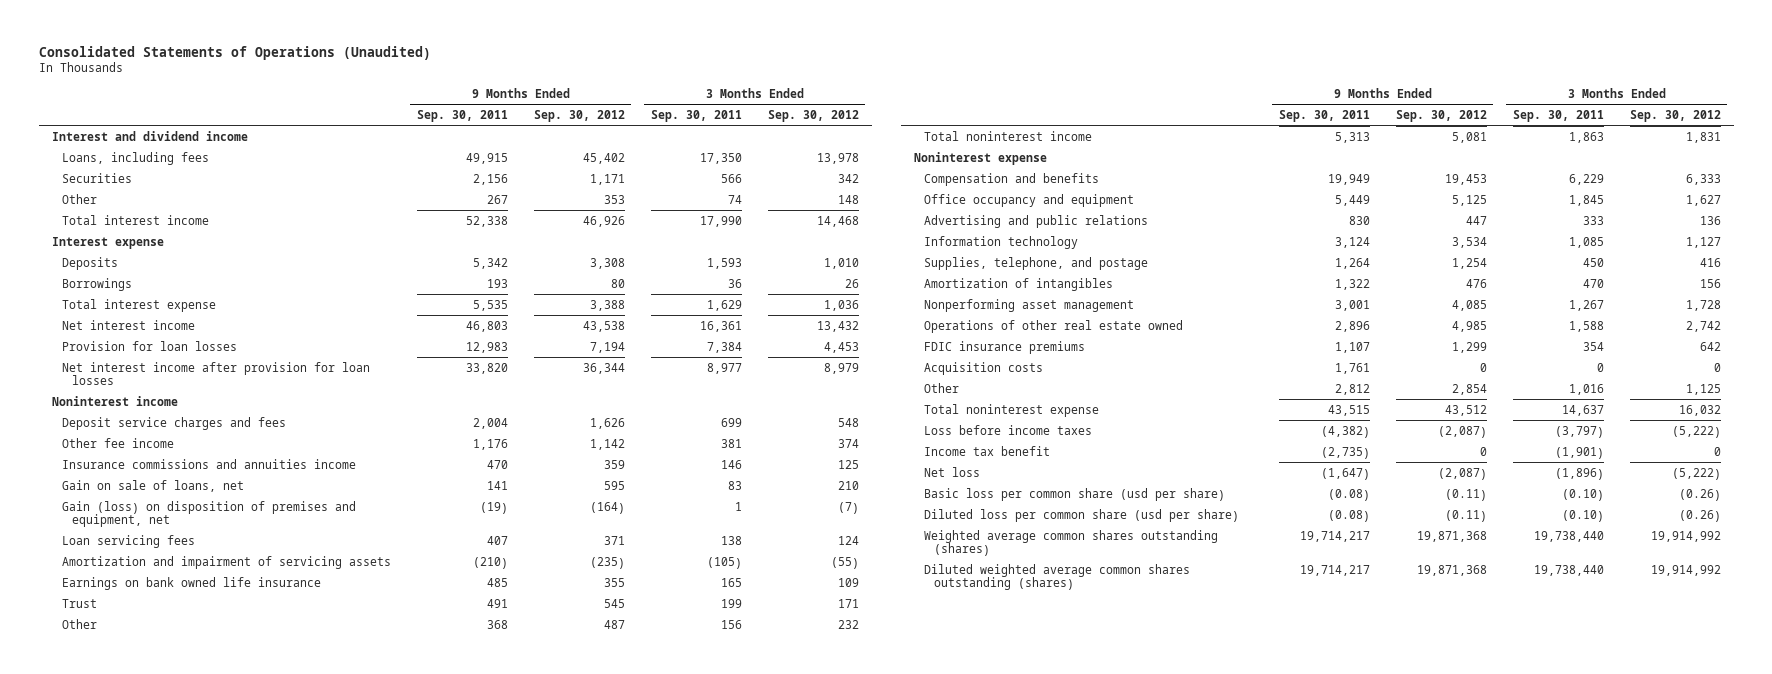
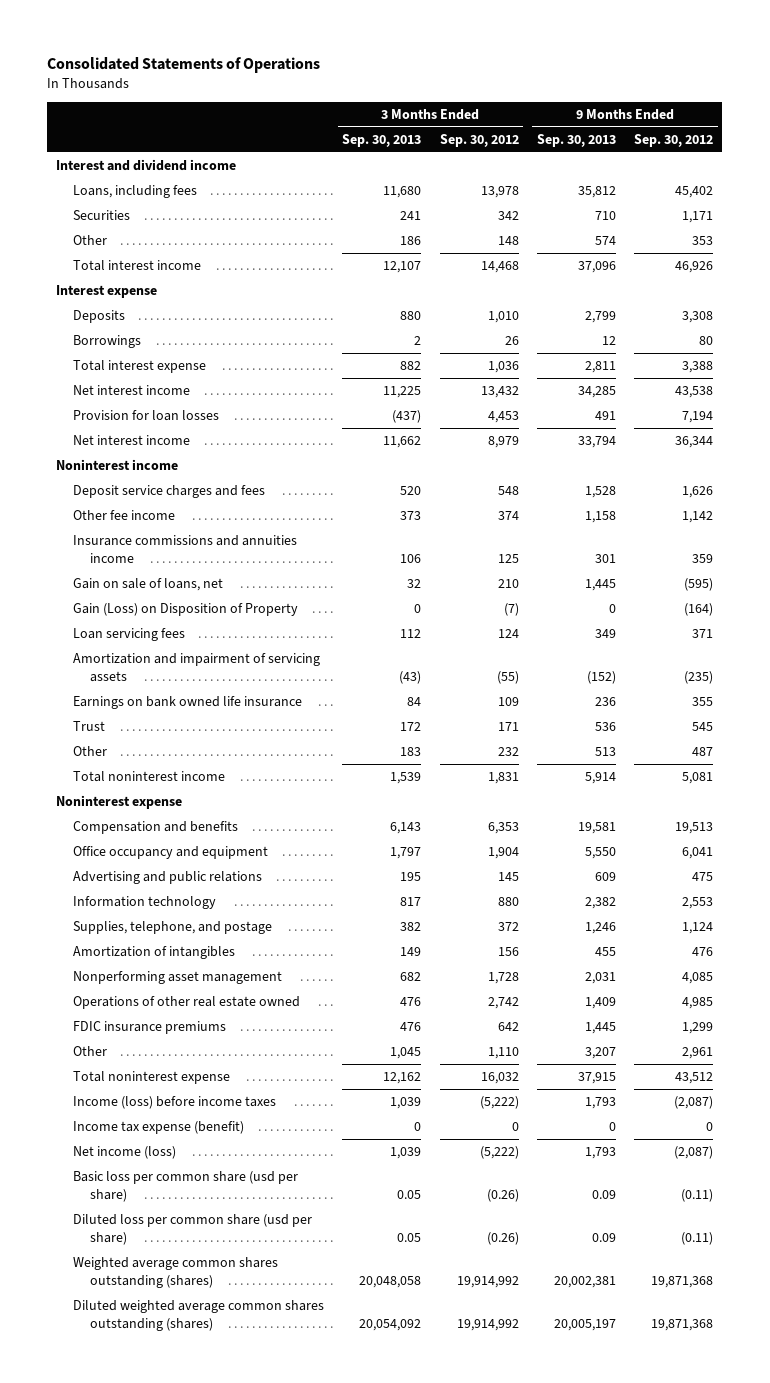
[38,45,431,60] Consolidated Statements of Operations (Unaudited) -> [47,56,321,73] Consolidated Statements of Operations
[416,109,508,122] Sep. 30, 2011 -> none
[650,109,742,122] Sep. 30, 2011 -> none
none -> [342,133,422,147] Sep. 30, 2013
none -> [536,133,616,147] Sep. 30, 2013
[61,361,370,385] Net interest income after provision for loan losses -> [72,435,190,446] Net interest income
[603,480,625,490] 595 -> [684,578,714,592] (595)
[61,500,356,527] Gain (loss) on disposition of premises and equipment, net -> [72,603,298,617] Gain (Loss) on Disposition of Property
[1444,173,1487,185] 19,453 -> [675,822,714,835] 19,513
[1685,173,1721,185] 6,333 -> [487,822,519,835] 6,353
[1451,194,1487,206] 5,125 -> [682,847,714,860] 6,041
[1685,194,1721,206] 1,627 -> [487,847,519,860] 1,904
[1465,215,1487,225] 447 -> [692,872,714,882] 475
[1699,215,1721,225] 136 -> [497,872,519,882] 145
[1451,236,1487,248] 3,534 -> [682,897,714,910] 2,553
[1685,236,1721,248] 1,127 -> [497,897,519,907] 880
[1451,257,1487,269] 1,254 -> [682,922,714,935] 1,124
[1699,257,1721,267] 416 -> [497,922,519,932] 372
[923,361,1043,375] Acquisition costs -> none
[1451,383,1487,395] 2,854 -> [682,1047,714,1060] 2,961
[1685,383,1721,395] 1,125 -> [487,1047,519,1060] 1,110
[923,424,1092,435] Loss before income taxes -> [72,1096,276,1110] Income (loss) before income taxes
[923,445,1050,456] Income tax benefit -> [72,1121,244,1135] Income tax expense (benefit)
[923,466,980,477] Net loss -> [72,1146,176,1160] Net income (loss)

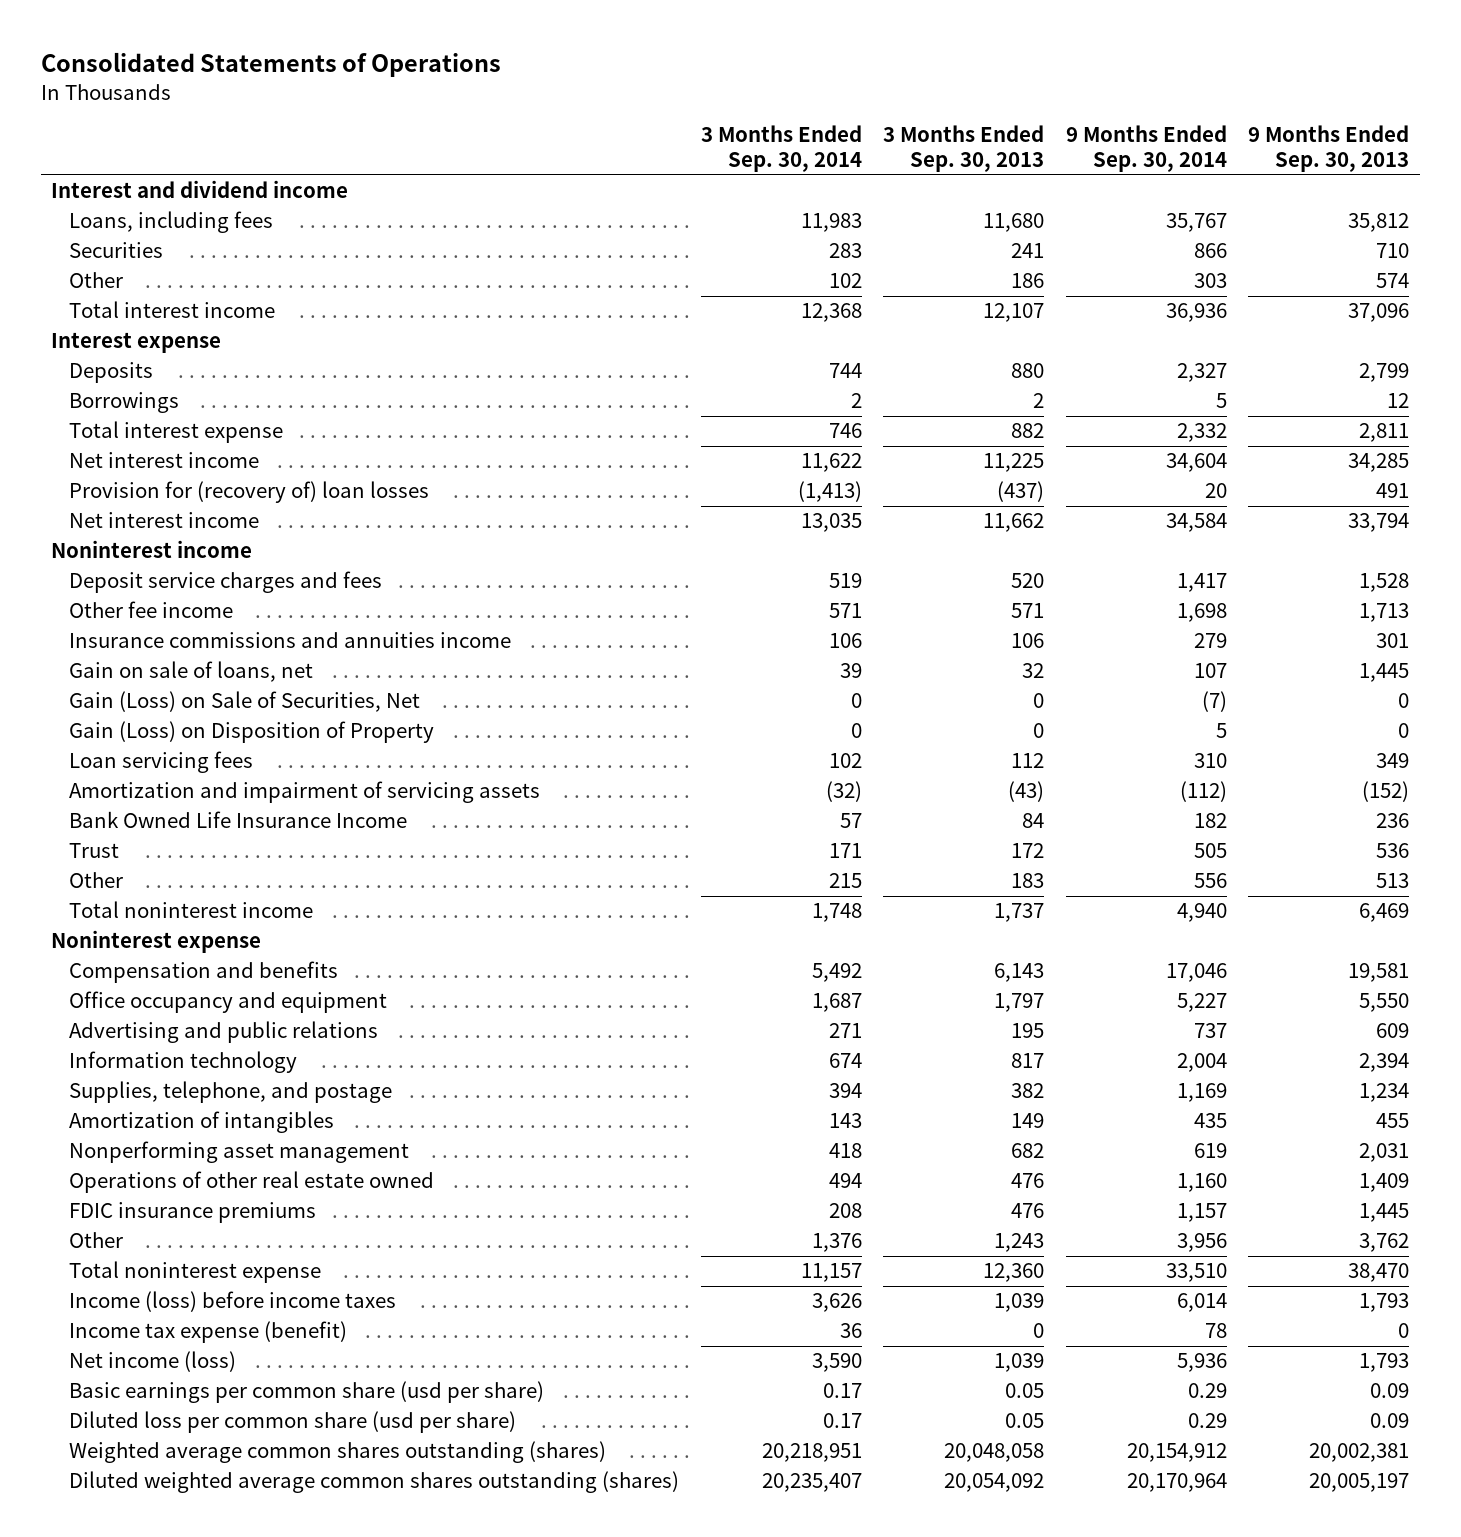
[439,133,519,147] Sep. 30, 2012 -> none
[634,133,714,147] Sep. 30, 2012 -> none
none -> [700,125,862,172] 3 Months Ended Sep. 30, 2014
none -> [1065,125,1227,172] 9 Months Ended Sep. 30, 2014
[72,410,219,422] Provision for loan losses -> [69,481,430,504] Provision for (recovery of) loan losses
[400,511,422,521] 373 -> [1011,603,1045,619] 571
[584,511,616,524] 1,158 -> [1359,603,1410,623] 1,713
none -> [69,691,421,713] Gain (Loss) on Sale of Securities, Net
[72,696,302,710] Earnings on bank owned life insurance -> [69,811,408,829] Bank Owned Life Insurance Income
[390,772,422,785] 1,539 -> [994,903,1045,923] 1,737
[584,772,616,785] 5,914 -> [1359,903,1410,923] 6,469
[584,897,616,910] 2,382 -> [1359,1053,1410,1073] 2,394
[584,922,616,935] 1,246 -> [1359,1083,1410,1103] 1,234
[390,1047,422,1060] 1,045 -> [994,1233,1045,1253] 1,243
[584,1047,616,1060] 3,207 -> [1359,1233,1410,1253] 3,762
[383,1072,422,1085] 12,162 -> [983,1263,1045,1283] 12,360
[577,1072,616,1085] 37,915 -> [1348,1263,1410,1283] 38,470
[72,1171,298,1203] Basic loss per common share (usd per share) -> [69,1381,545,1404] Basic earnings per common share (usd per share)

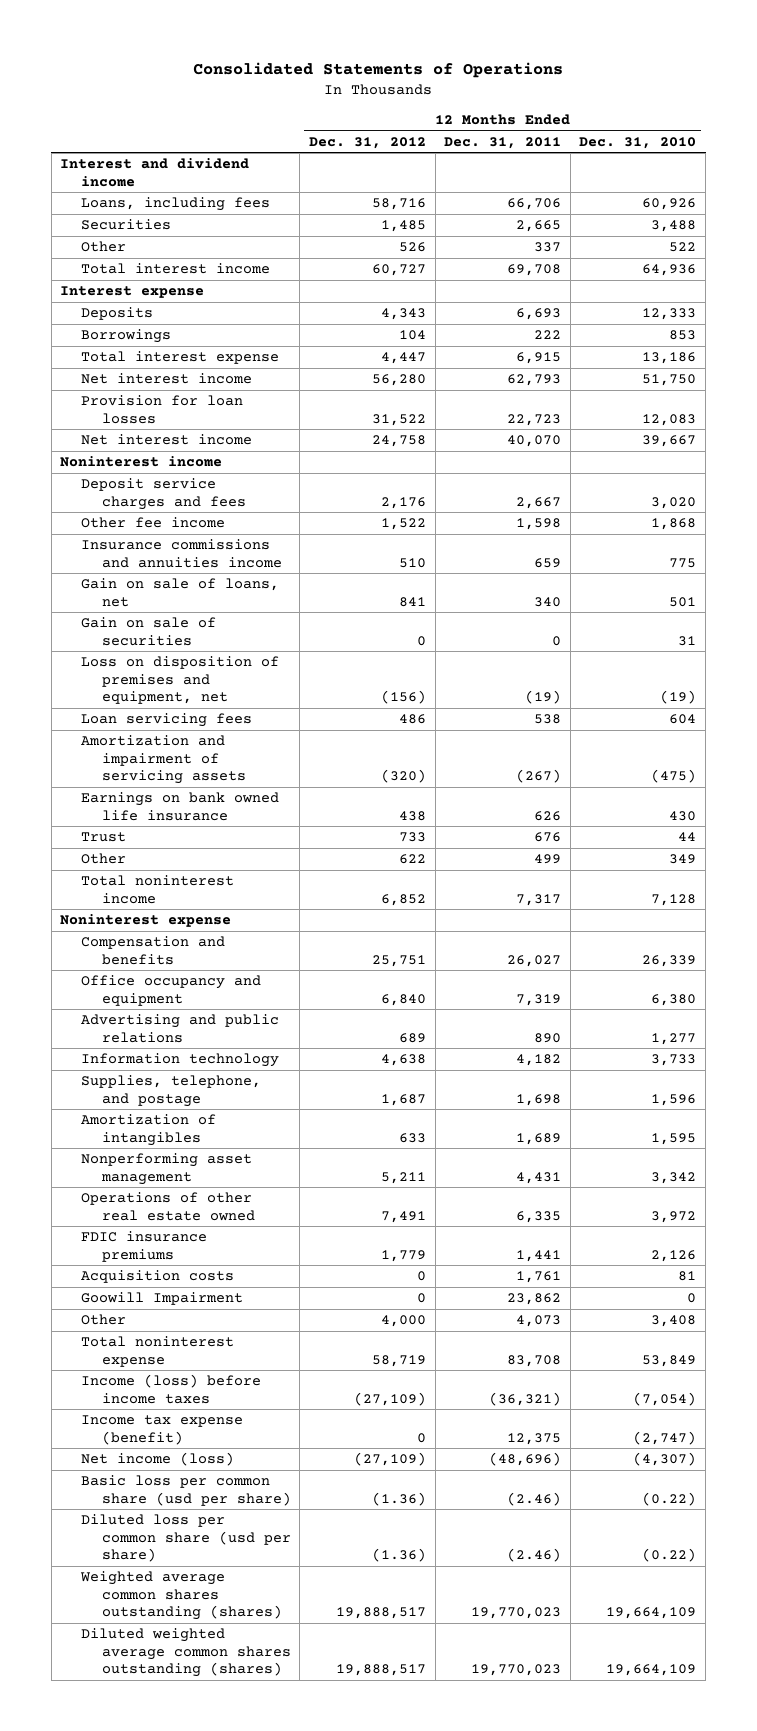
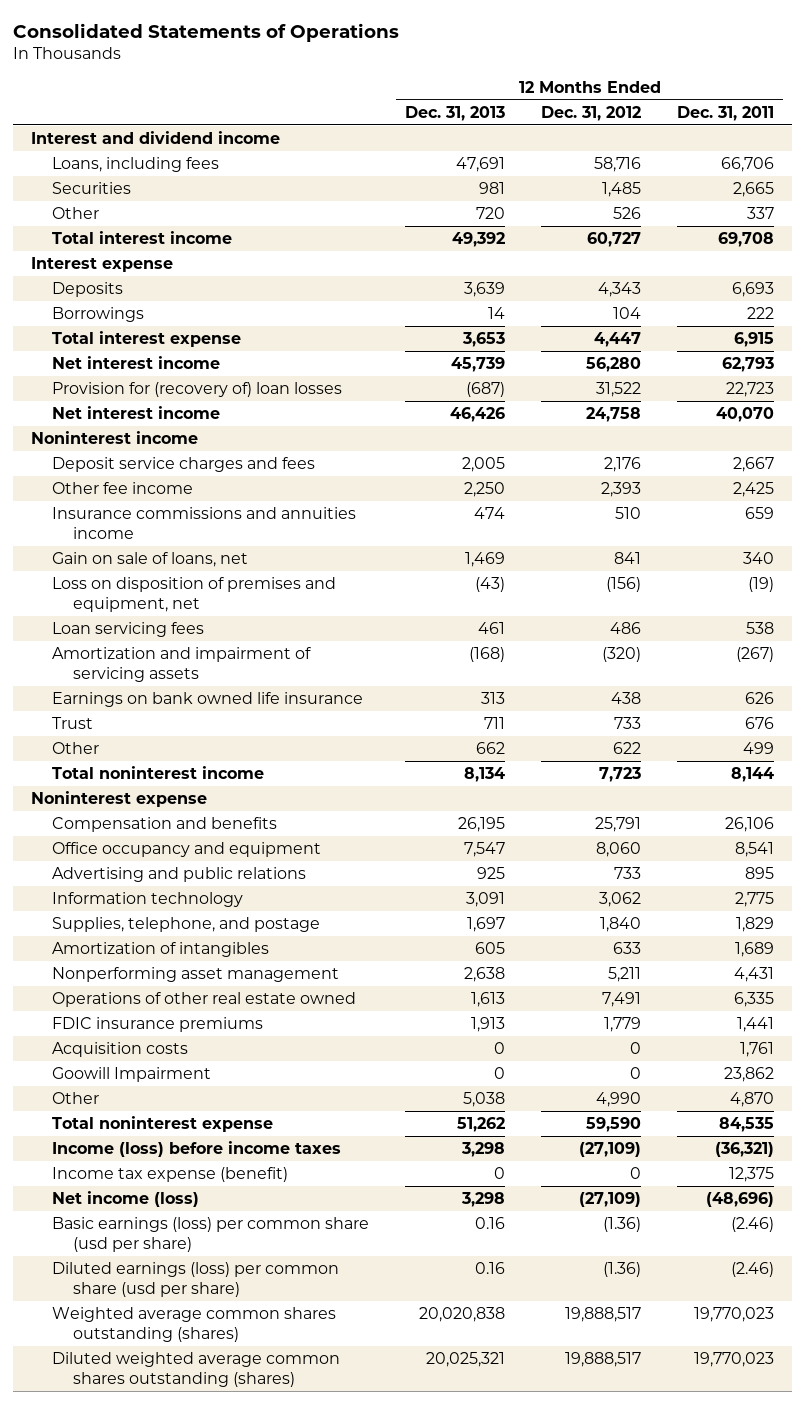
[579,136,697,149] Dec. 31, 2010 -> none
none -> [405,105,506,121] Dec. 31, 2013
[80,395,243,424] Provision for loan losses -> [51,381,342,397] Provision for (recovery of) loan losses
[380,518,426,531] 1,522 -> [601,481,642,497] 2,393
[516,518,562,531] 1,598 -> [733,481,775,497] 2,425
[80,617,216,646] Gain on sale of securities -> none
[380,893,426,906] 6,852 -> [599,766,642,782] 7,723
[516,893,562,906] 7,317 -> [731,766,775,782] 8,144
[371,954,426,967] 25,751 -> [595,816,642,832] 25,791
[507,954,562,967] 26,027 -> [725,816,775,832] 26,106
[380,993,426,1006] 6,840 -> [596,841,642,857] 8,060
[516,993,562,1006] 7,319 -> [735,841,775,857] 8,541
[398,1032,426,1043] 689 -> [614,866,642,879] 733
[534,1032,562,1043] 890 -> [745,866,775,879] 895
[380,1054,426,1067] 4,638 -> [599,891,642,907] 3,062
[516,1054,562,1067] 4,182 -> [735,891,775,907] 2,775
[380,1093,426,1106] 1,687 -> [600,916,642,932] 1,840
[516,1093,562,1106] 1,698 -> [736,916,775,932] 1,829
[380,1315,426,1328] 4,000 -> [596,1091,642,1107] 4,990
[516,1315,562,1328] 4,073 -> [730,1091,775,1107] 4,870
[371,1354,426,1367] 58,719 -> [586,1116,642,1132] 59,590
[507,1354,562,1367] 83,708 -> [719,1116,775,1132] 84,535
[80,1475,291,1506] Basic loss per common share (usd per share) -> [51,1216,369,1253] Basic earnings (loss) per common share (usd per share)
[80,1514,291,1563] Diluted loss per common share (usd per share) -> [51,1261,339,1298] Diluted earnings (loss) per common share (usd per share)

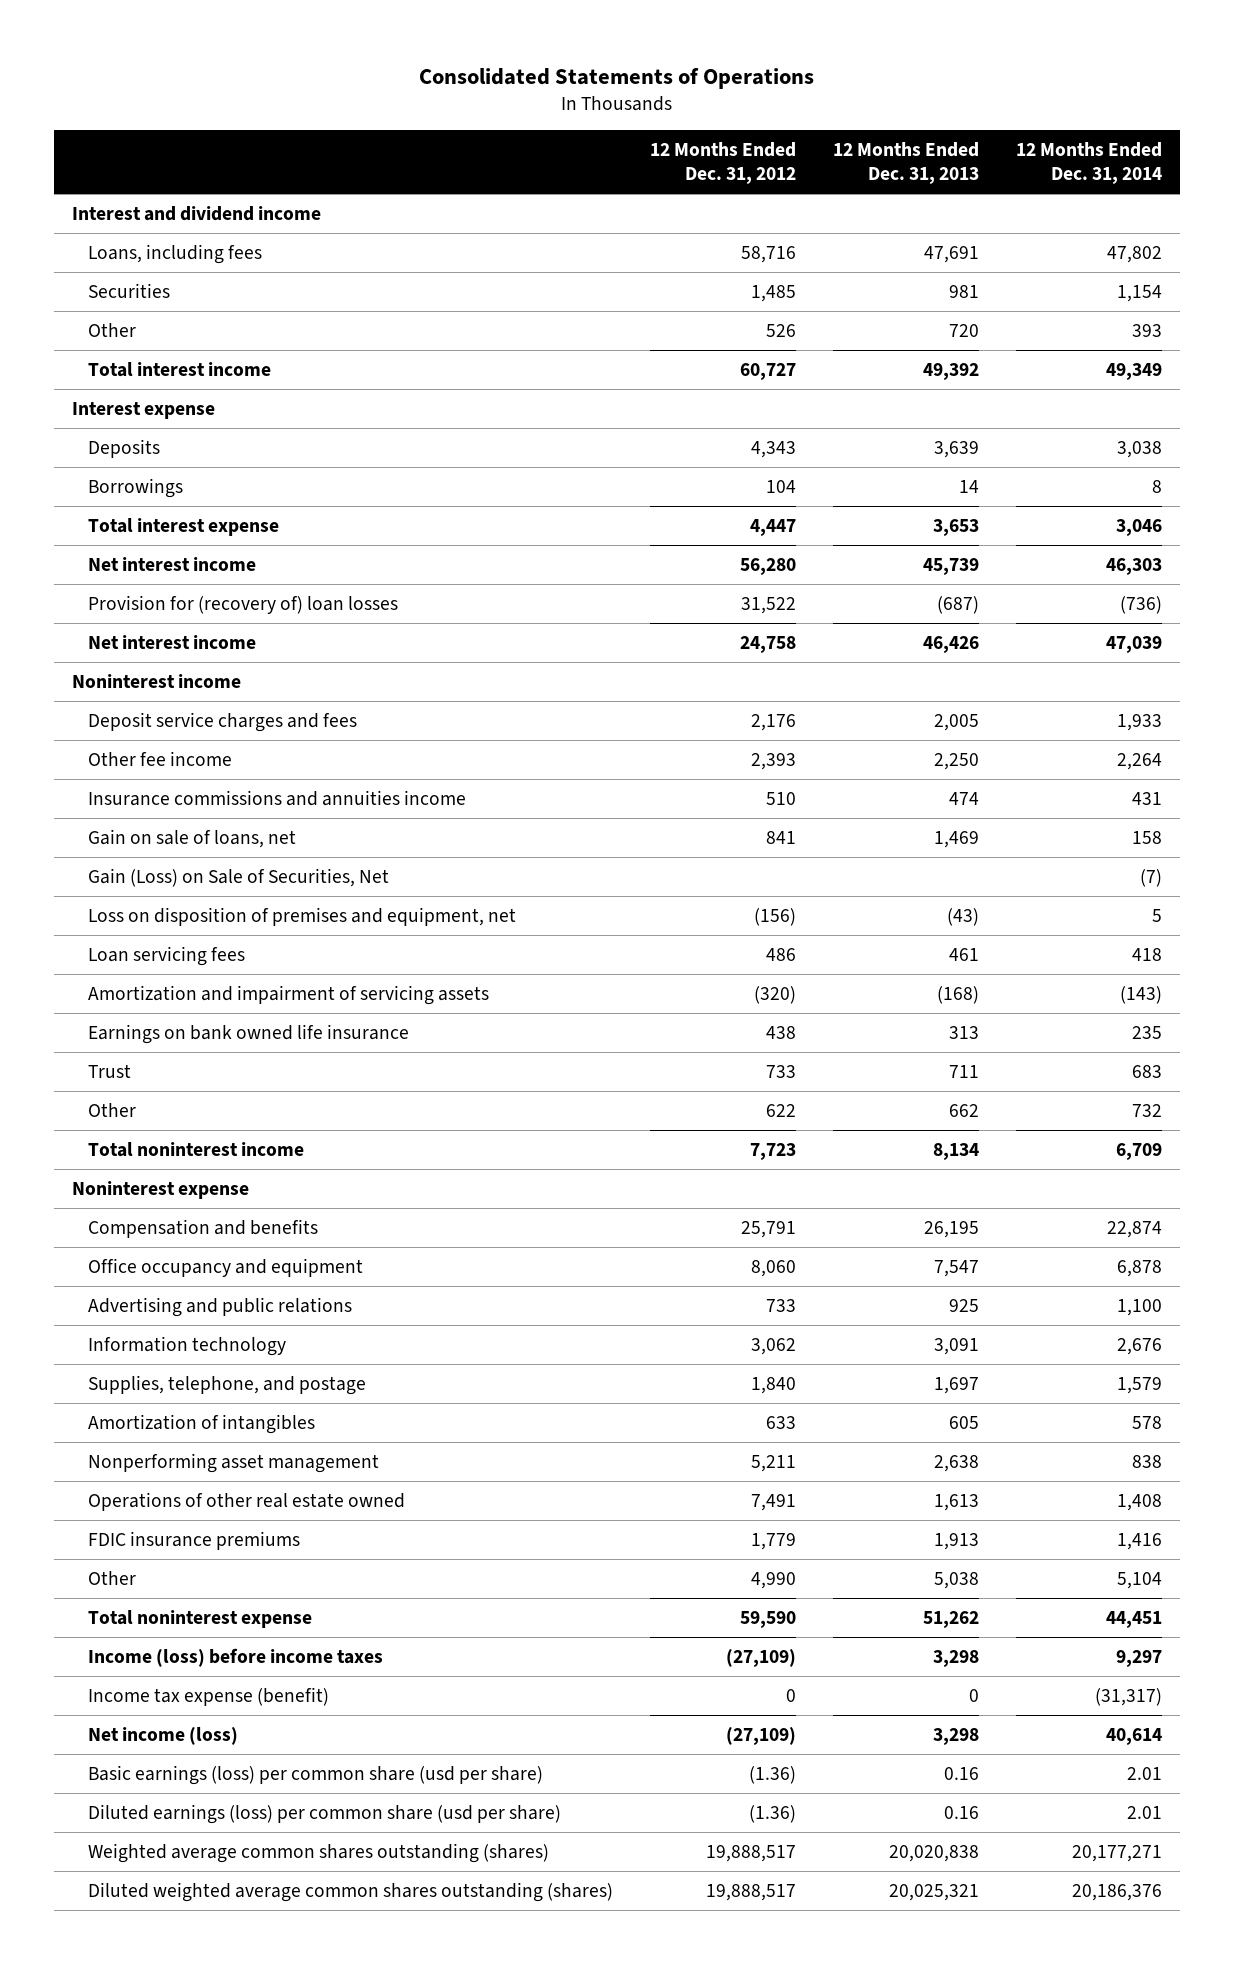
[677,105,775,121] Dec. 31, 2011 -> none
none -> [1015,142,1162,184] 12 Months Ended Dec. 31, 2014
none -> [88,868,390,888] Gain (Loss) on Sale of Securities, Net
[51,1041,188,1057] Acquisition costs -> none
[51,1066,211,1082] Goowill Impairment -> none

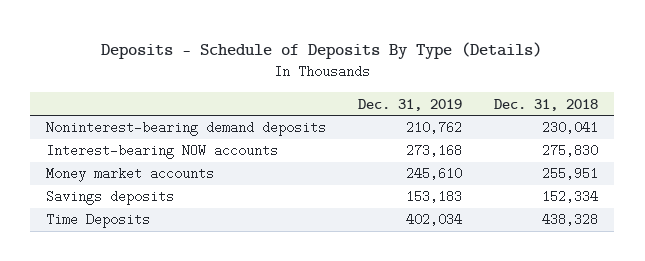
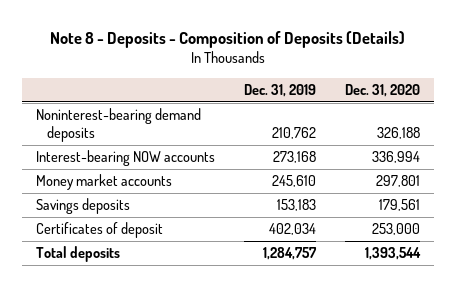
[101,42,543,60] Deposits - Schedule of Deposits By Type (Details) -> [50,31,406,49] Note 8 - Deposits - Composition of Deposits (Details)
[494,98,599,111] Dec. 31, 2018 -> none
none -> [344,83,420,97] Dec. 31, 2020
[46,213,151,229] Time Deposits -> [36,222,164,239] Certificates of deposit
none -> [36,246,121,263] Total deposits

